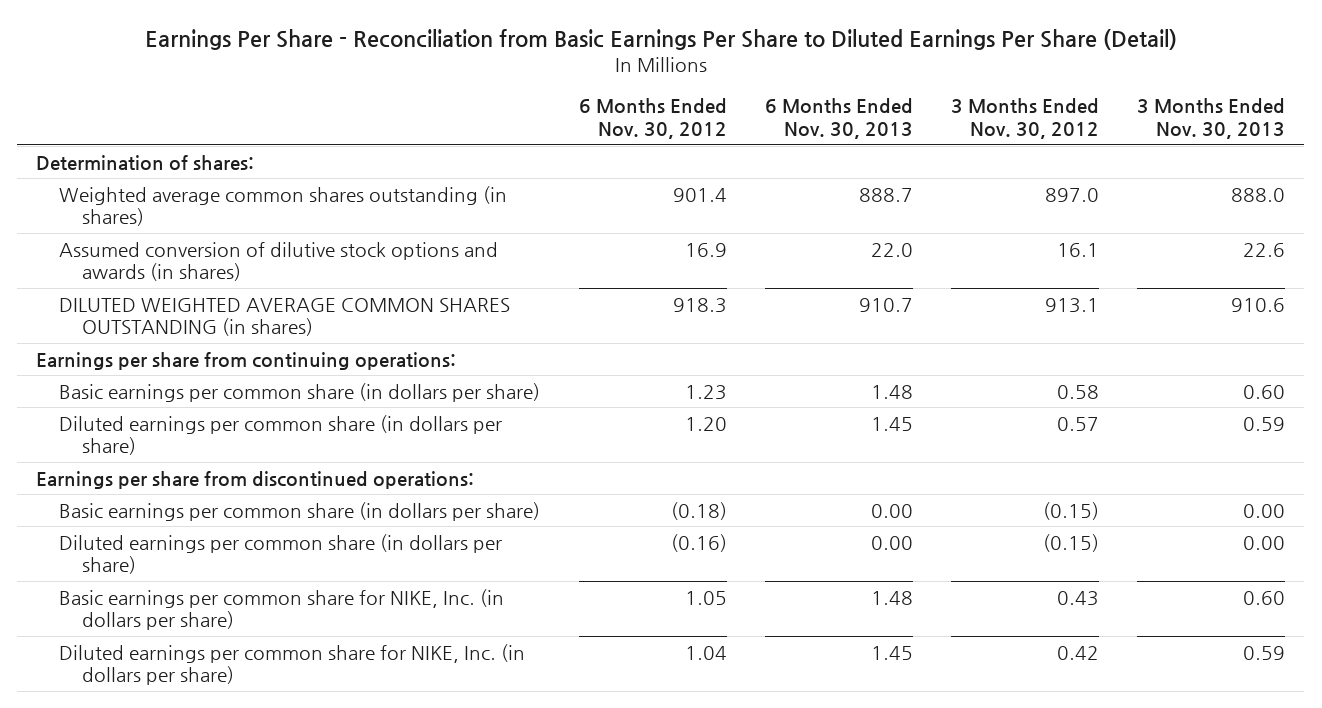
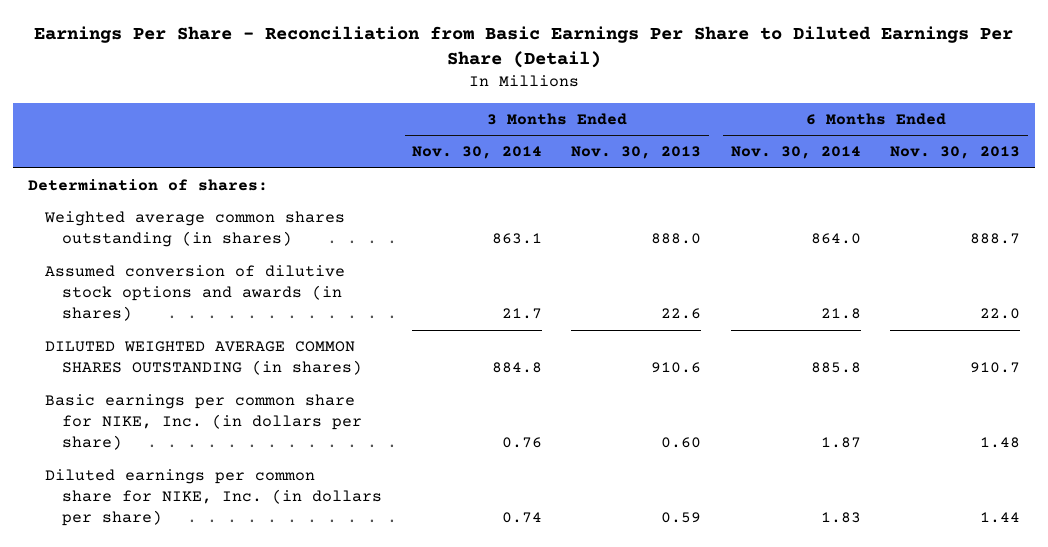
[578,98,727,139] 6 Months Ended Nov. 30, 2012 -> none
[951,98,1100,139] 3 Months Ended Nov. 30, 2012 -> none
none -> [411,146,542,160] Nov. 30, 2014
none -> [730,146,861,160] Nov. 30, 2014
[36,351,457,370] Earnings per share from continuing operations: -> none
[59,382,541,402] Basic earnings per common share (in dollars per share) -> none
[59,414,503,456] Diluted earnings per common share (in dollars per share) -> none
[36,470,475,489] Earnings per share from discontinued operations: -> none
[59,501,541,521] Basic earnings per common share (in dollars per share) -> none
[59,533,503,575] Diluted earnings per common share (in dollars per share) -> none
[870,645,913,660] 1.45 -> [980,512,1021,524] 1.44

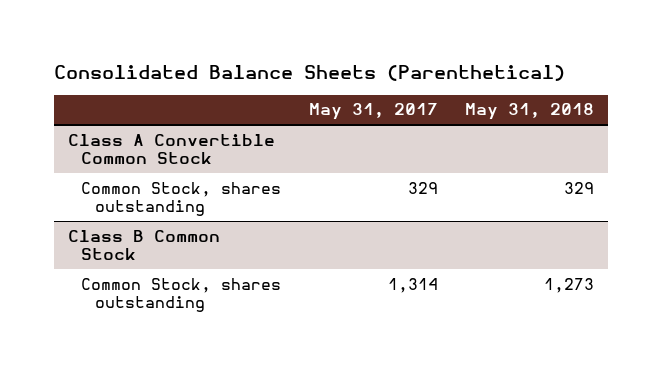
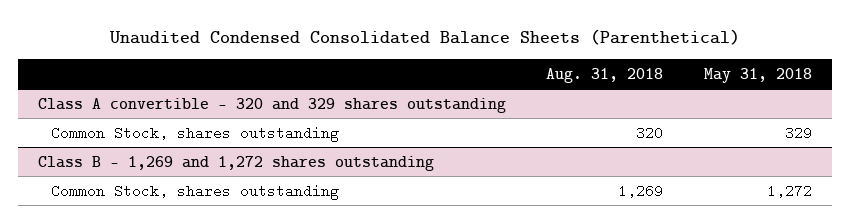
[54,64,566,81] Consolidated Balance Sheets (Parenthetical) -> [108,29,740,46] Unaudited Condensed Consolidated Balance Sheets (Parenthetical)
[308,103,438,121] May 31, 2017 -> none
none -> [546,67,664,83] Aug. 31, 2018
[67,133,275,165] Class A Convertible Common Stock -> [38,97,507,113] Class A convertible - 320 and 329 shares outstanding
[67,229,220,261] Class B Common Stock -> [38,155,435,171] Class B - 1,269 and 1,272 shares outstanding
[543,277,594,293] 1,273 -> [766,183,812,198] 1,272

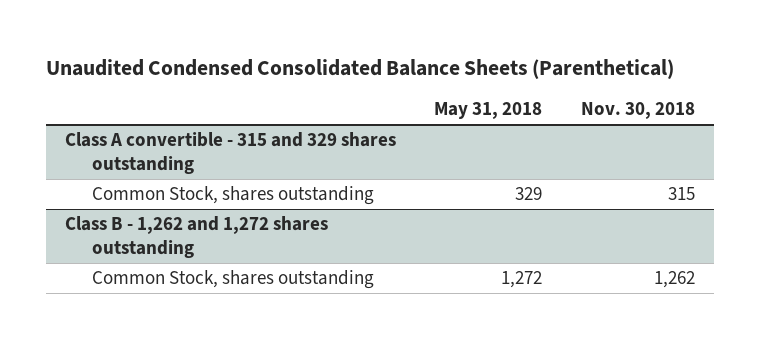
[546,67,664,83] Aug. 31, 2018 -> none
none -> [580,102,695,120] Nov. 30, 2018
[38,97,507,113] Class A convertible - 320 and 329 shares outstanding -> [64,132,396,174] Class A convertible - 315 and 329 shares outstanding
[38,155,435,171] Class B - 1,269 and 1,272 shares outstanding -> [64,216,328,258] Class B - 1,262 and 1,272 shares outstanding

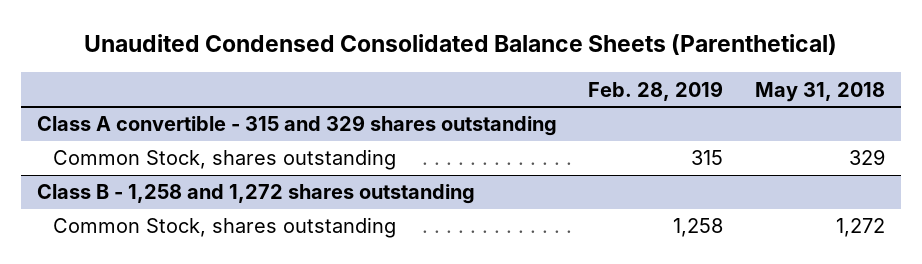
[580,102,695,120] Nov. 30, 2018 -> none
none -> [588,80,724,101] Feb. 28, 2019
[64,216,328,258] Class B - 1,262 and 1,272 shares outstanding -> [36,184,475,205] Class B - 1,258 and 1,272 shares outstanding

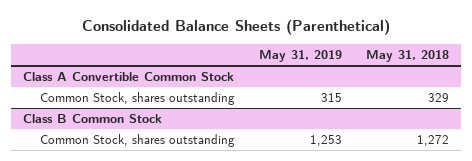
[83,34,837,56] Unaudited Condensed Consolidated Balance Sheets (Parenthetical) -> [82,19,391,36] Consolidated Balance Sheets (Parenthetical)
[588,80,724,101] Feb. 28, 2019 -> none
none -> [258,50,342,63] May 31, 2019
[36,115,557,137] Class A convertible - 315 and 329 shares outstanding -> [23,72,235,82] Class A Convertible Common Stock
[36,184,475,205] Class B - 1,258 and 1,272 shares outstanding -> [23,114,163,124] Class B Common Stock

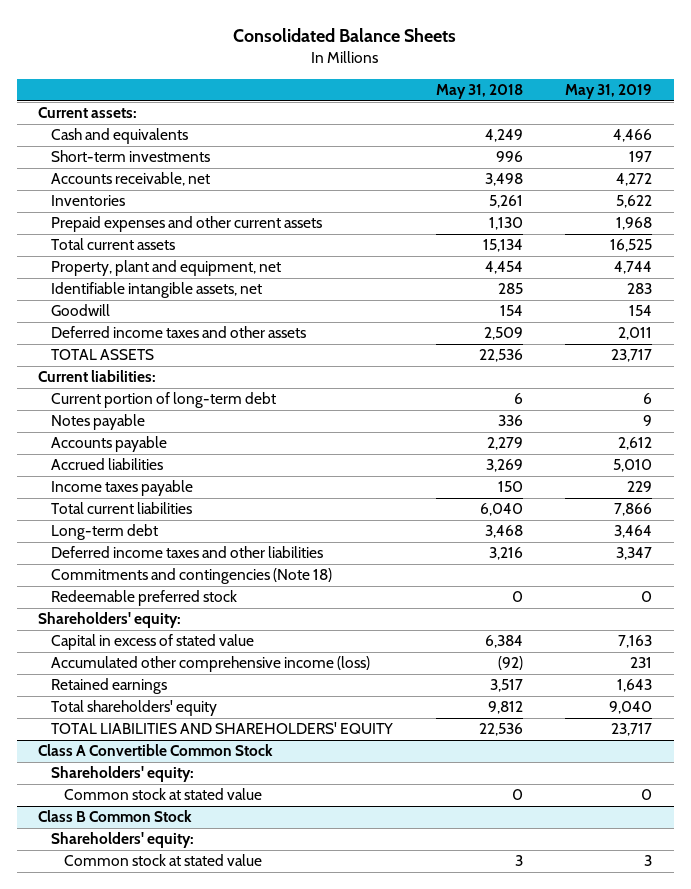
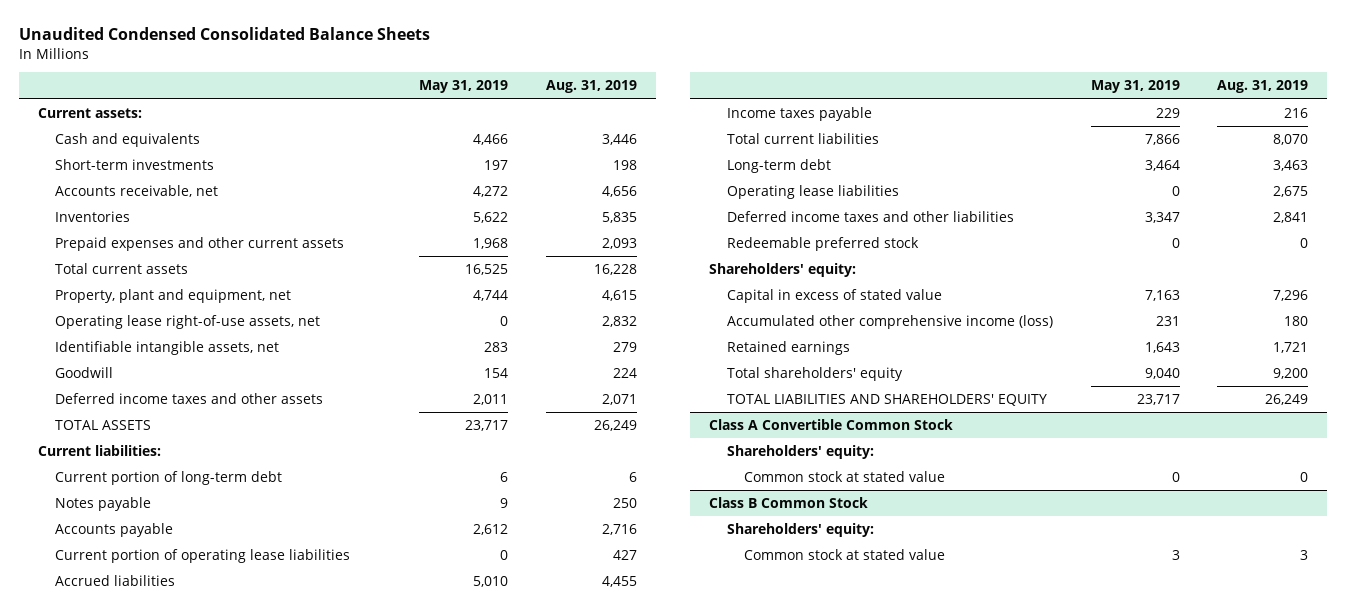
[233,27,457,42] Consolidated Balance Sheets -> [18,27,430,41] Unaudited Condensed Consolidated Balance Sheets
[435,84,523,100] May 31, 2018 -> none
none -> [546,80,638,94] Aug. 31, 2019
none -> [55,315,321,330] Operating lease right-of-use assets, net
none -> [55,549,351,564] Current portion of operating lease liabilities
none -> [726,185,899,200] Operating lease liabilities
[51,568,333,585] Commitments and contingencies (Note 18) -> none

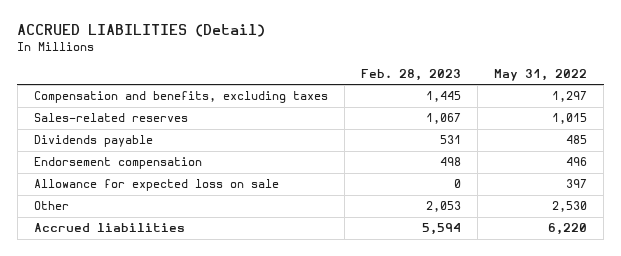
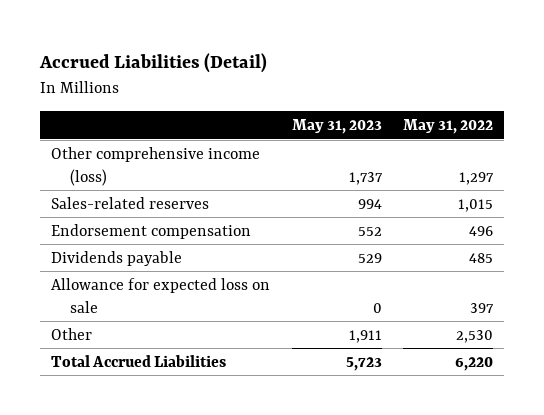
[17,24,266,38] ACCRUED LIABILITIES (Detail) -> [39,53,268,74] Accrued Liabilities (Detail)
[360,69,461,82] Feb. 28, 2023 -> none
none -> [291,119,382,135] May 31, 2023
[33,91,328,104] Compensation and benefits, excluding taxes -> [50,146,260,186] Other comprehensive income (loss)
[33,135,153,148] Dividends payable -> [50,250,182,266] Dividends payable
[33,223,185,233] Accrued liabilities -> [50,354,226,367] Total Accrued Liabilities

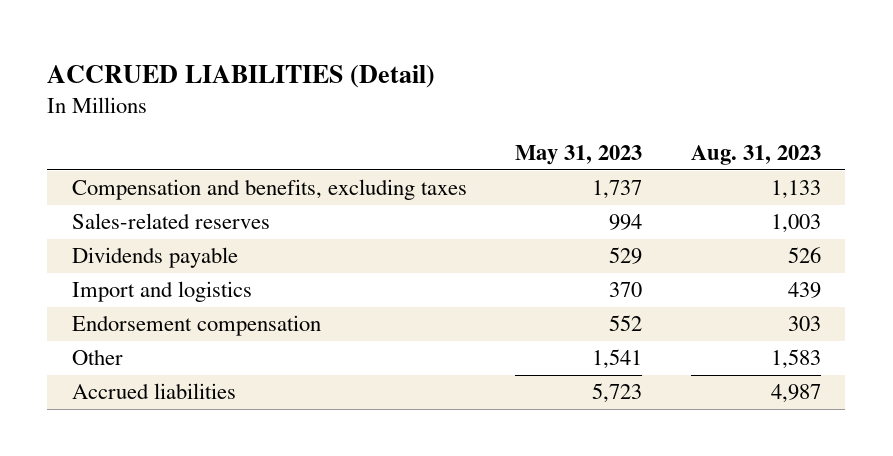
[39,53,268,74] Accrued Liabilities (Detail) -> [47,64,436,88] ACCRUED LIABILITIES (Detail)
[403,119,494,135] May 31, 2022 -> none
none -> [690,145,821,166] Aug. 31, 2023
[50,146,260,186] Other comprehensive income (loss) -> [71,179,467,201] Compensation and benefits, excluding taxes
[50,277,270,313] Allowance for expected loss on sale -> none
none -> [71,281,252,303] Import and logistics
[50,223,251,239] Endorsement compensation -> [71,315,321,337] Endorsement compensation
[348,329,382,343] 1,911 -> [592,349,643,370] 1,541
[50,354,226,367] Total Accrued Liabilities -> [71,383,236,400] Accrued liabilities

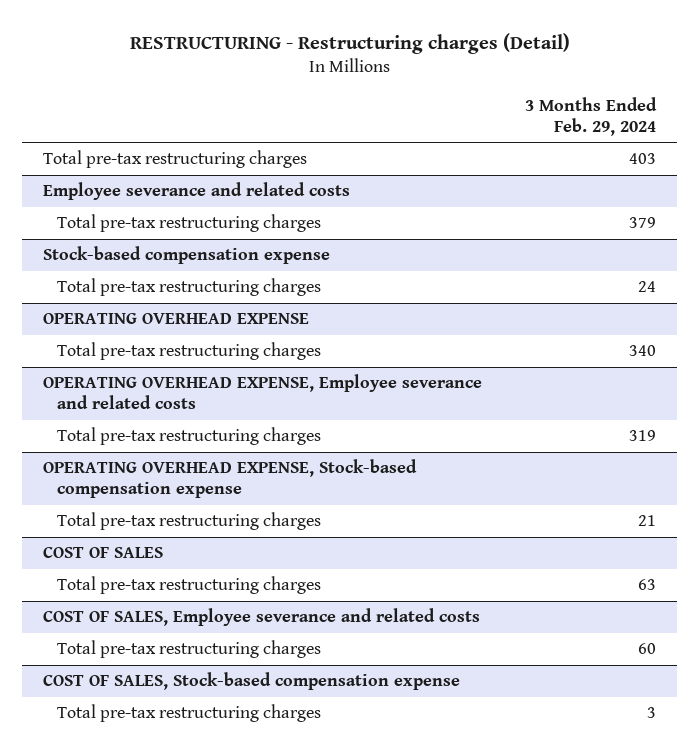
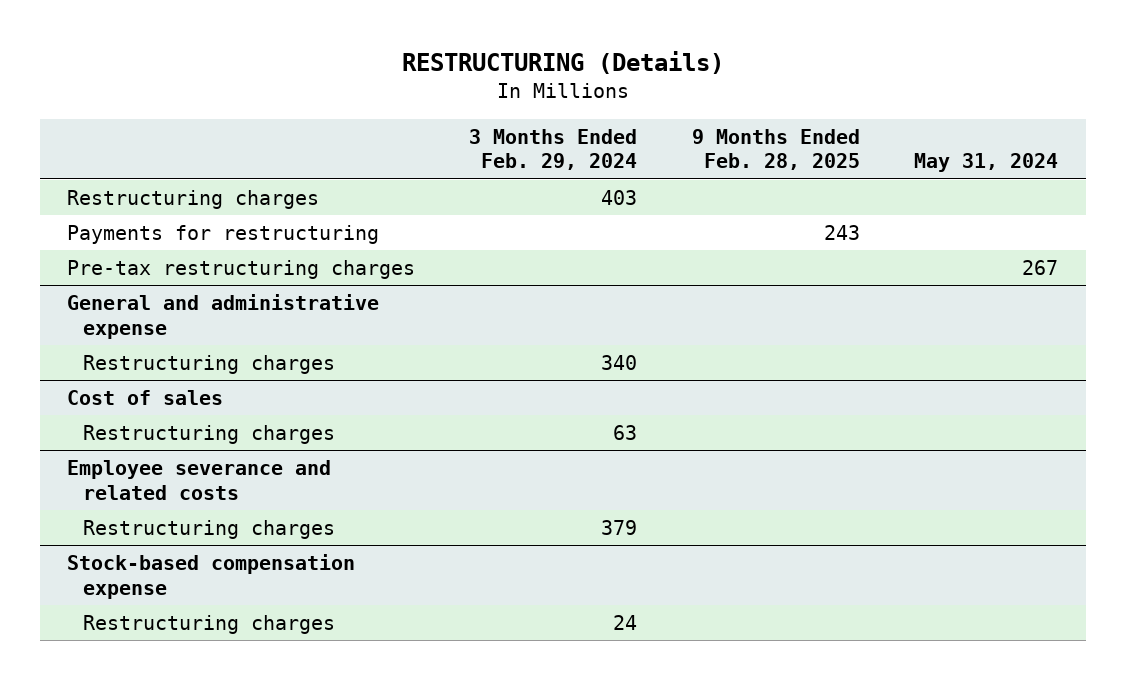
[129,32,570,54] RESTRUCTURING - Restructuring charges (Detail) -> [401,51,724,75] RESTRUCTURING (Details)
none -> [691,128,860,171] 9 Months Ended Feb. 28, 2025
none -> [914,153,1059,173] May 31, 2024
[43,150,308,169] Total pre-tax restructuring charges -> [66,190,319,210] Restructuring charges
none -> [66,225,379,245] Payments for restructuring
none -> [66,260,415,280] Pre-tax restructuring charges
none -> [66,294,379,339] General and administrative expense
none -> [83,355,336,375] Restructuring charges
none -> [66,390,223,406] Cost of sales
none -> [83,425,336,445] Restructuring charges
[57,214,322,233] Total pre-tax restructuring charges -> [83,520,336,540] Restructuring charges
[43,313,310,325] OPERATING OVERHEAD EXPENSE -> none
[57,342,322,361] Total pre-tax restructuring charges -> none
[43,374,483,410] OPERATING OVERHEAD EXPENSE, Employee severance and related costs -> none
[57,427,322,446] Total pre-tax restructuring charges -> none
[43,459,418,499] OPERATING OVERHEAD EXPENSE, Stock-based compensation expense -> none
[57,512,322,531] Total pre-tax restructuring charges -> none
[43,547,164,559] COST OF SALES -> none
[57,576,322,595] Total pre-tax restructuring charges -> none
[43,608,481,627] COST OF SALES, Employee severance and related costs -> none
[57,640,322,659] Total pre-tax restructuring charges -> none
[43,672,461,691] COST OF SALES, Stock-based compensation expense -> none
[57,704,322,723] Total pre-tax restructuring charges -> none
[57,278,322,297] Total pre-tax restructuring charges -> [83,615,336,635] Restructuring charges

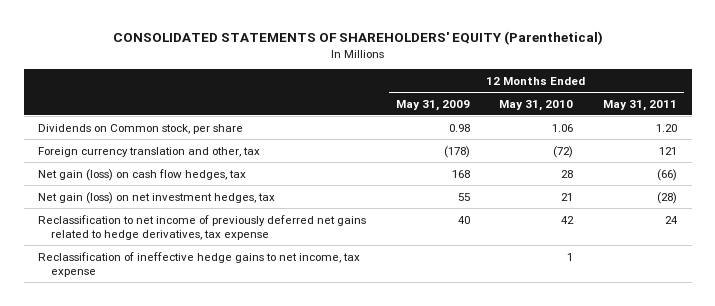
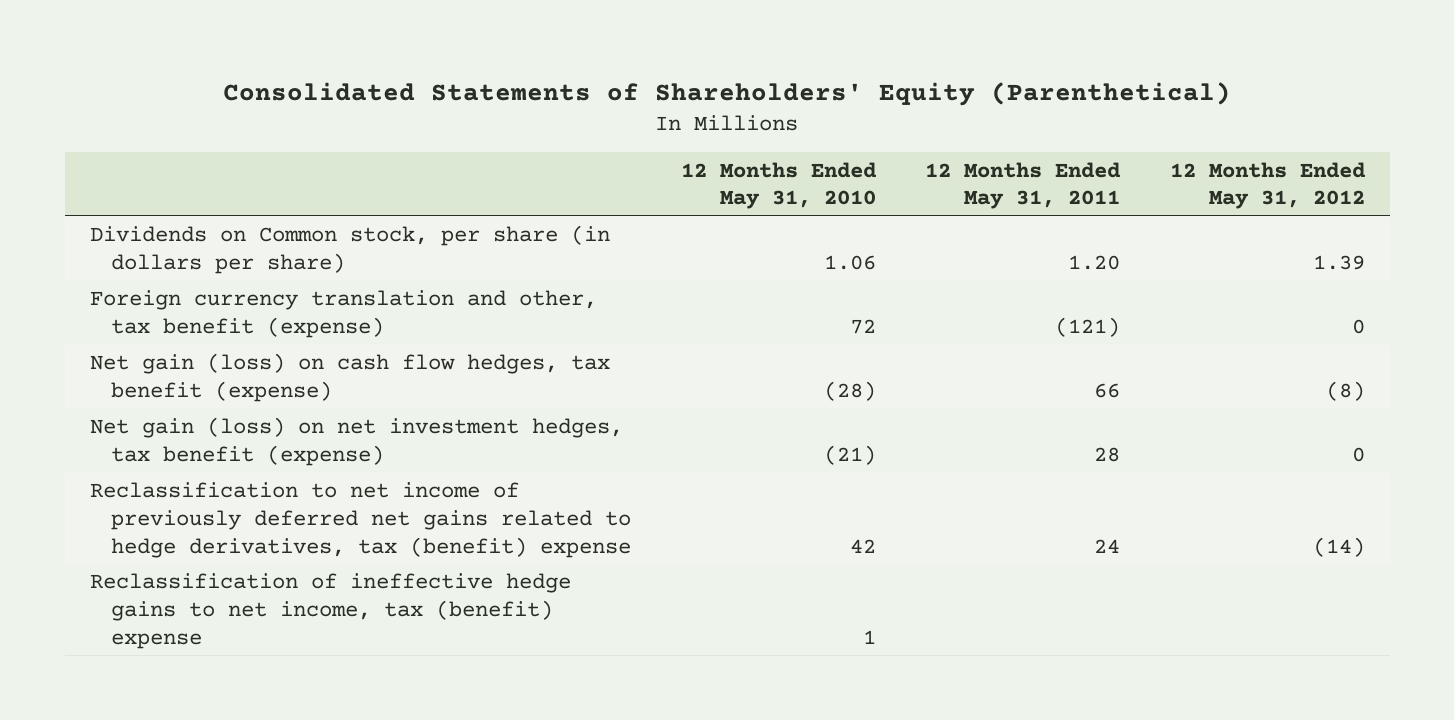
[112,30,603,45] CONSOLIDATED STATEMENTS OF SHAREHOLDERS' EQUITY (Parenthetical) -> [223,81,1232,106] Consolidated Statements of Shareholders' Equity (Parenthetical)
[395,99,470,111] May 31, 2009 -> none
none -> [1169,161,1366,210] 12 Months Ended May 31, 2012
[38,123,244,134] Dividends on Common stock, per share -> [89,225,610,275] Dividends on Common stock, per share (in dollars per share)
[38,146,261,157] Foreign currency translation and other, tax -> [89,290,597,339] Foreign currency translation and other, tax benefit (expense)
[553,145,574,158] (72) -> [849,319,876,335] 72
[659,146,678,155] 121 -> [1055,317,1121,338] (121)
[38,168,247,181] Net gain (loss) on cash flow hedges, tax -> [89,353,610,403] Net gain (loss) on cash flow hedges, tax benefit (expense)
[561,169,574,178] 28 -> [823,381,876,402] (28)
[657,168,678,181] (66) -> [1094,383,1121,399] 66
[38,191,276,204] Net gain (loss) on net investment hedges, tax -> [89,417,623,467] Net gain (loss) on net investment hedges, tax benefit (expense)
[561,192,574,201] 21 -> [823,445,876,466] (21)
[657,191,678,204] (28) -> [1094,447,1121,463] 28
[38,214,367,240] Reclassification to net income of previously deferred net gains related to hedge derivatives, tax expense -> [89,482,632,558] Reclassification to net income of previously deferred net gains related to hedge derivatives, tax (benefit) expense
[38,251,361,277] Reclassification of ineffective hedge gains to net income, tax expense -> [89,573,571,649] Reclassification of ineffective hedge gains to net income, tax (benefit) expense

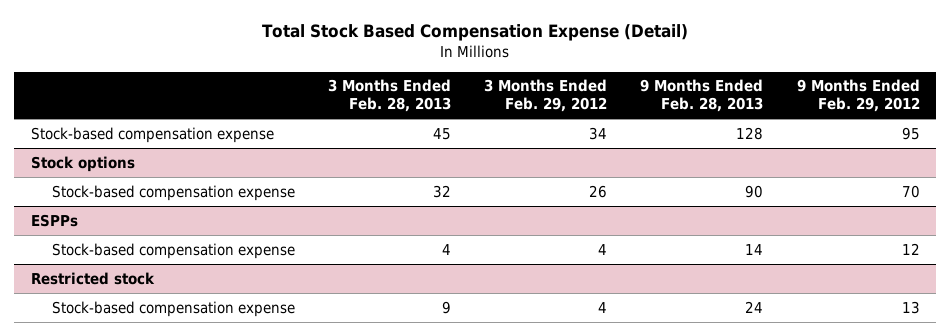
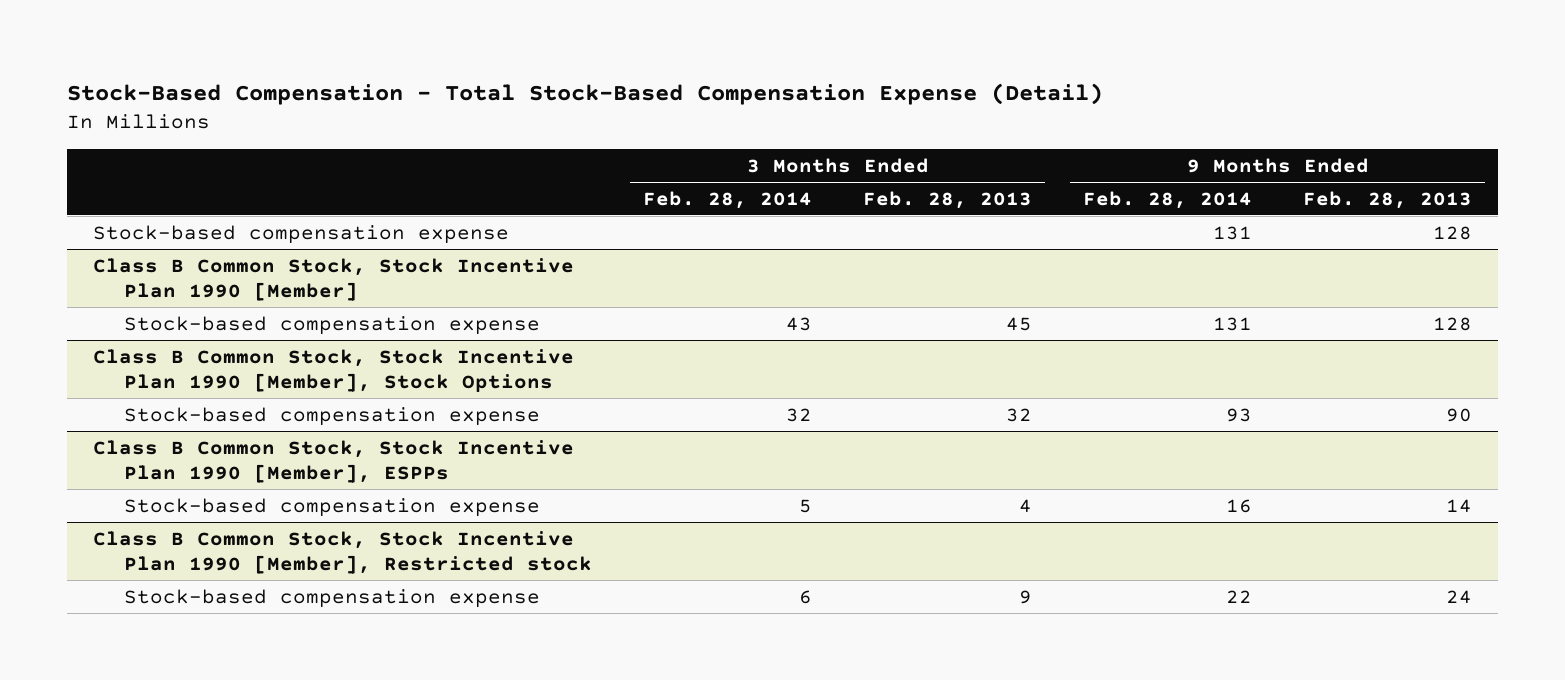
[262,24,689,42] Total Stock Based Compensation Expense (Detail) -> [67,82,1104,105] Stock-Based Compensation - Total Stock-Based Compensation Expense (Detail)
[484,79,608,113] 3 Months Ended Feb. 29, 2012 -> none
[796,79,920,113] 9 Months Ended Feb. 29, 2012 -> none
none -> [643,190,813,209] Feb. 28, 2014
none -> [1083,190,1253,209] Feb. 28, 2014
none -> [92,224,509,244] Stock-based compensation expense
none -> [92,257,574,302] Class B Common Stock, Stock Incentive Plan 1990 [Member]
[30,155,135,172] Stock options -> none
none -> [92,348,574,393] Class B Common Stock, Stock Incentive Plan 1990 [Member], Stock Options
[30,213,78,227] ESPPs -> none
none -> [92,439,574,484] Class B Common Stock, Stock Incentive Plan 1990 [Member], ESPPs
[30,271,155,285] Restricted stock -> none
none -> [92,530,593,575] Class B Common Stock, Stock Incentive Plan 1990 [Member], Restricted stock

